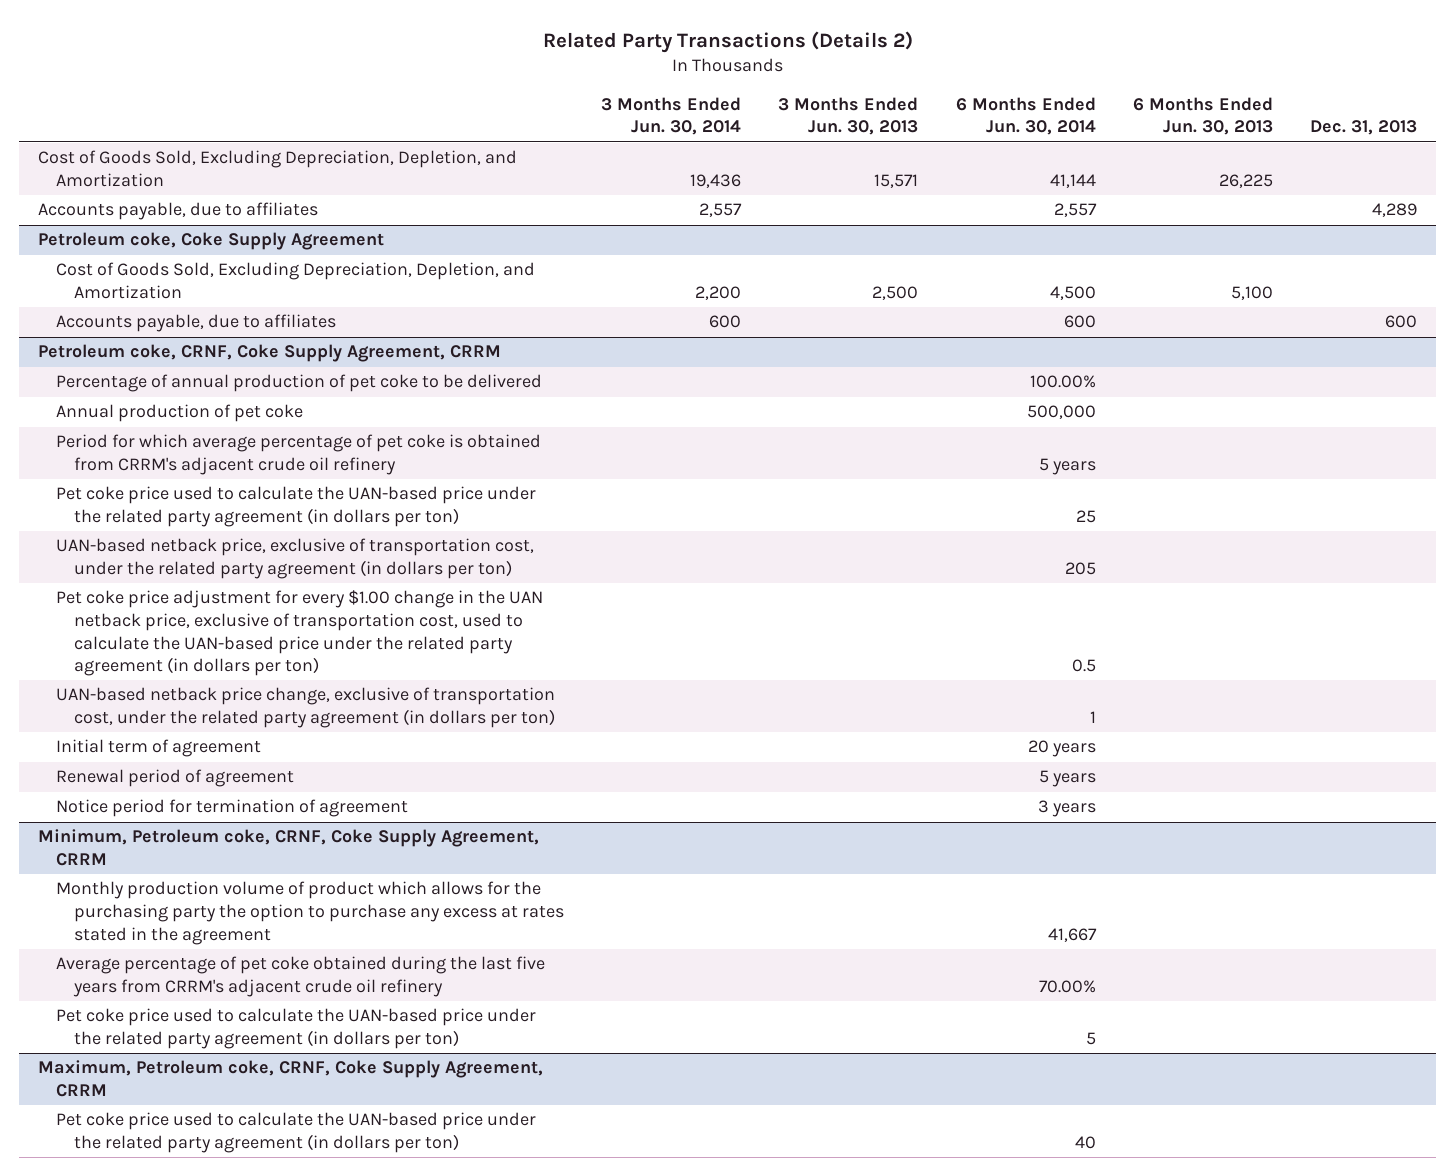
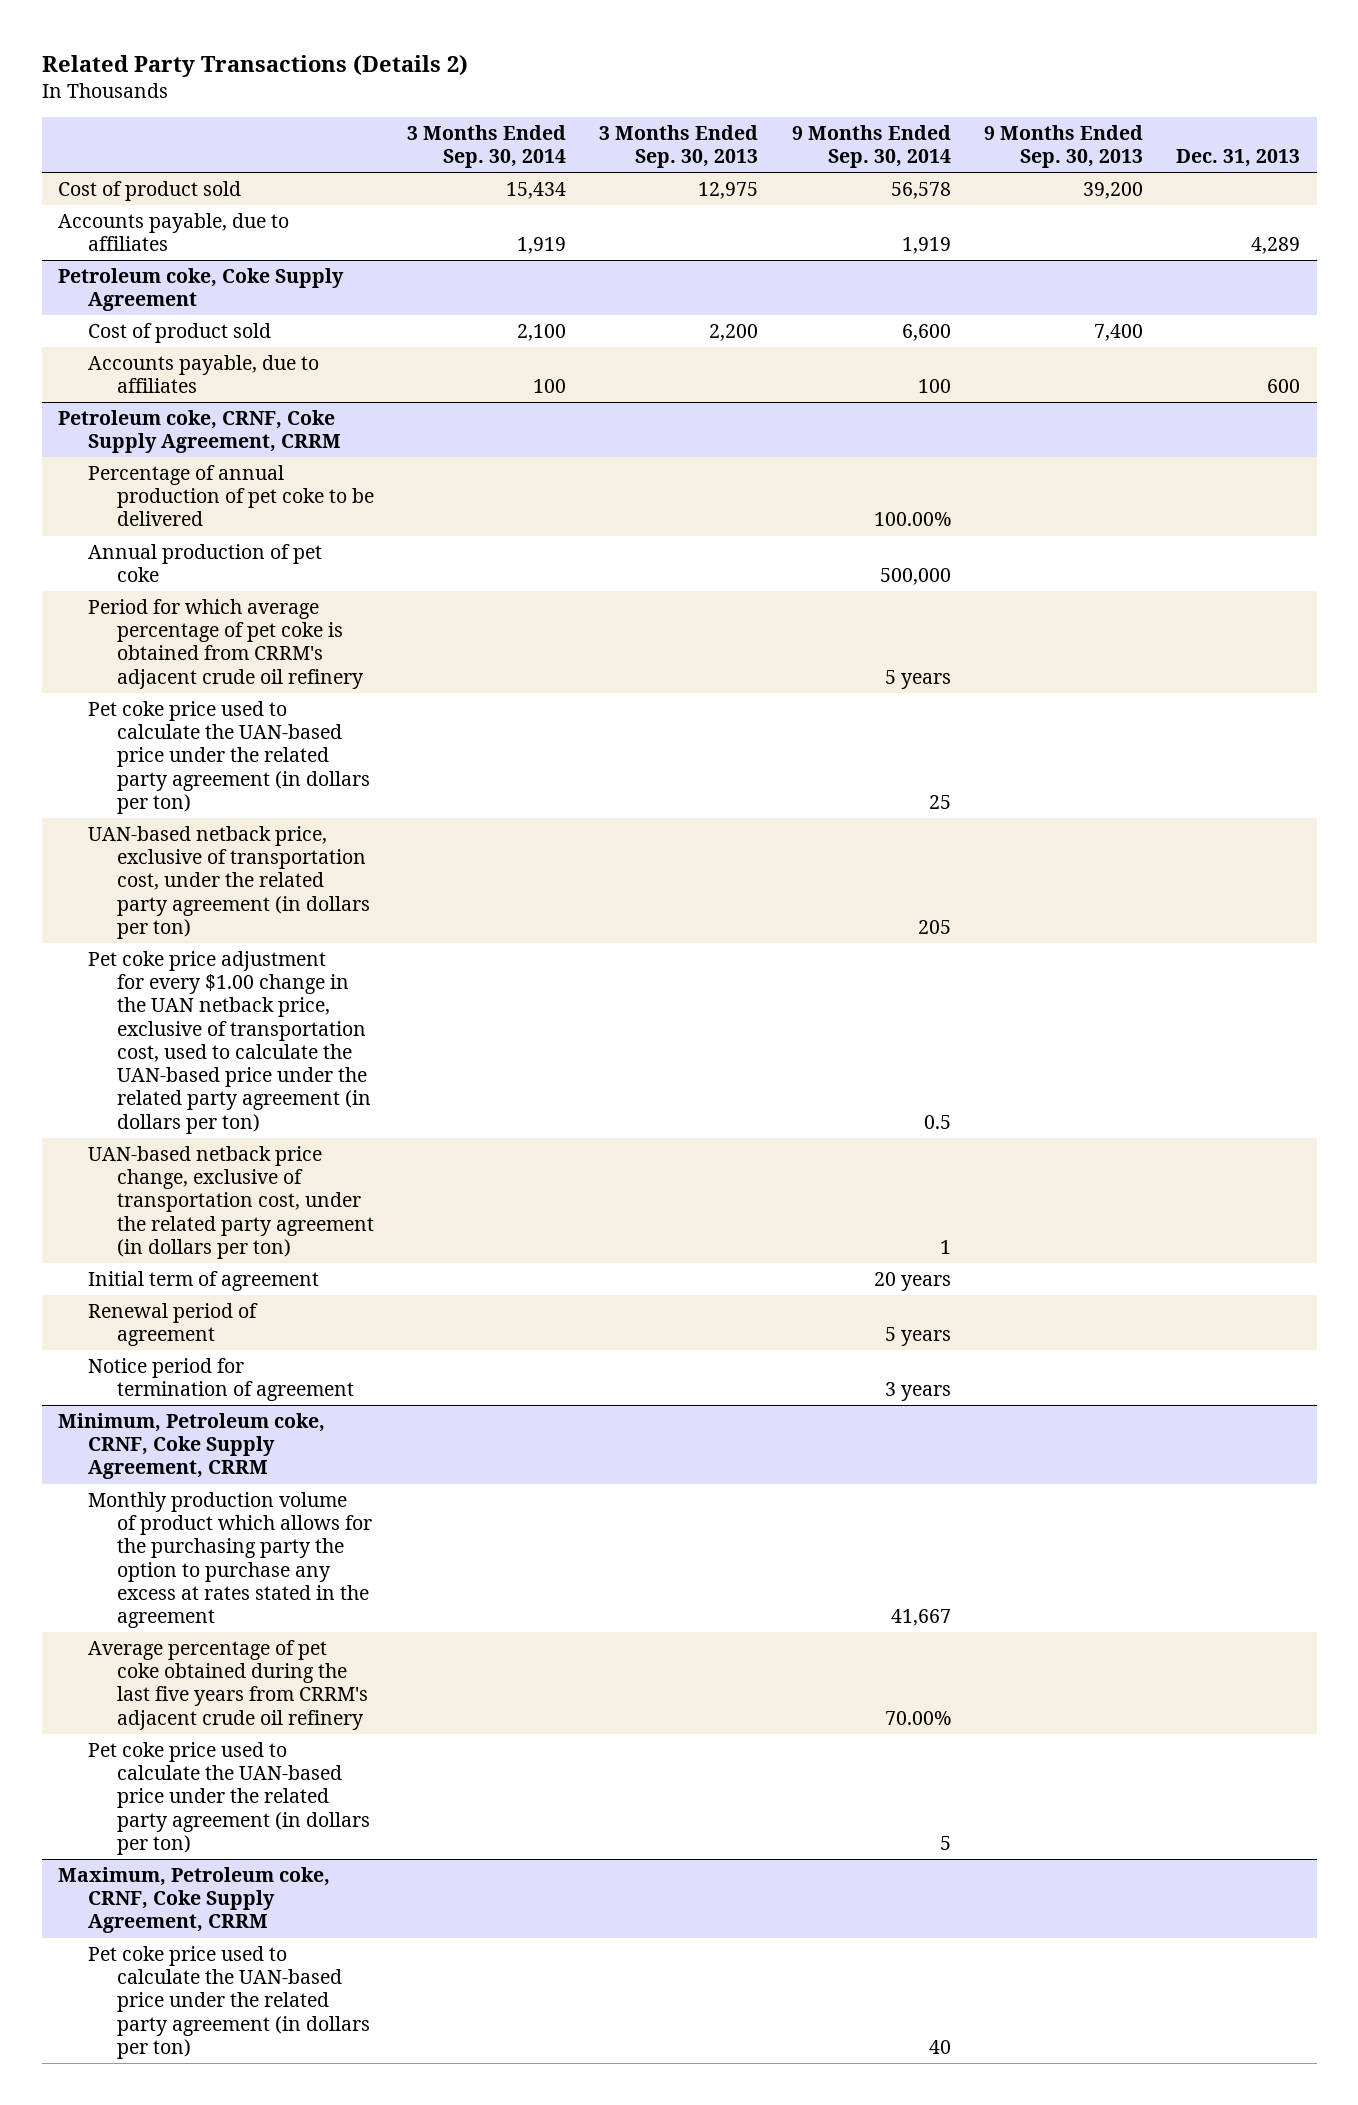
[601,96,742,136] 3 Months Ended Jun. 30, 2014 -> none
[778,96,919,136] 3 Months Ended Jun. 30, 2013 -> none
[955,96,1096,136] 6 Months Ended Jun. 30, 2014 -> none
[1132,96,1273,136] 6 Months Ended Jun. 30, 2013 -> none
none -> [407,125,567,169] 3 Months Ended Sep. 30, 2014
none -> [599,125,759,169] 3 Months Ended Sep. 30, 2013
none -> [791,125,951,169] 9 Months Ended Sep. 30, 2014
none -> [983,125,1143,169] 9 Months Ended Sep. 30, 2013
[38,150,518,188] Cost of Goods Sold, Excluding Depreciation, Depletion, and Amortization -> [58,181,242,202] Cost of product sold
[55,262,535,300] Cost of Goods Sold, Excluding Depreciation, Depletion, and Amortization -> [87,323,271,344] Cost of product sold

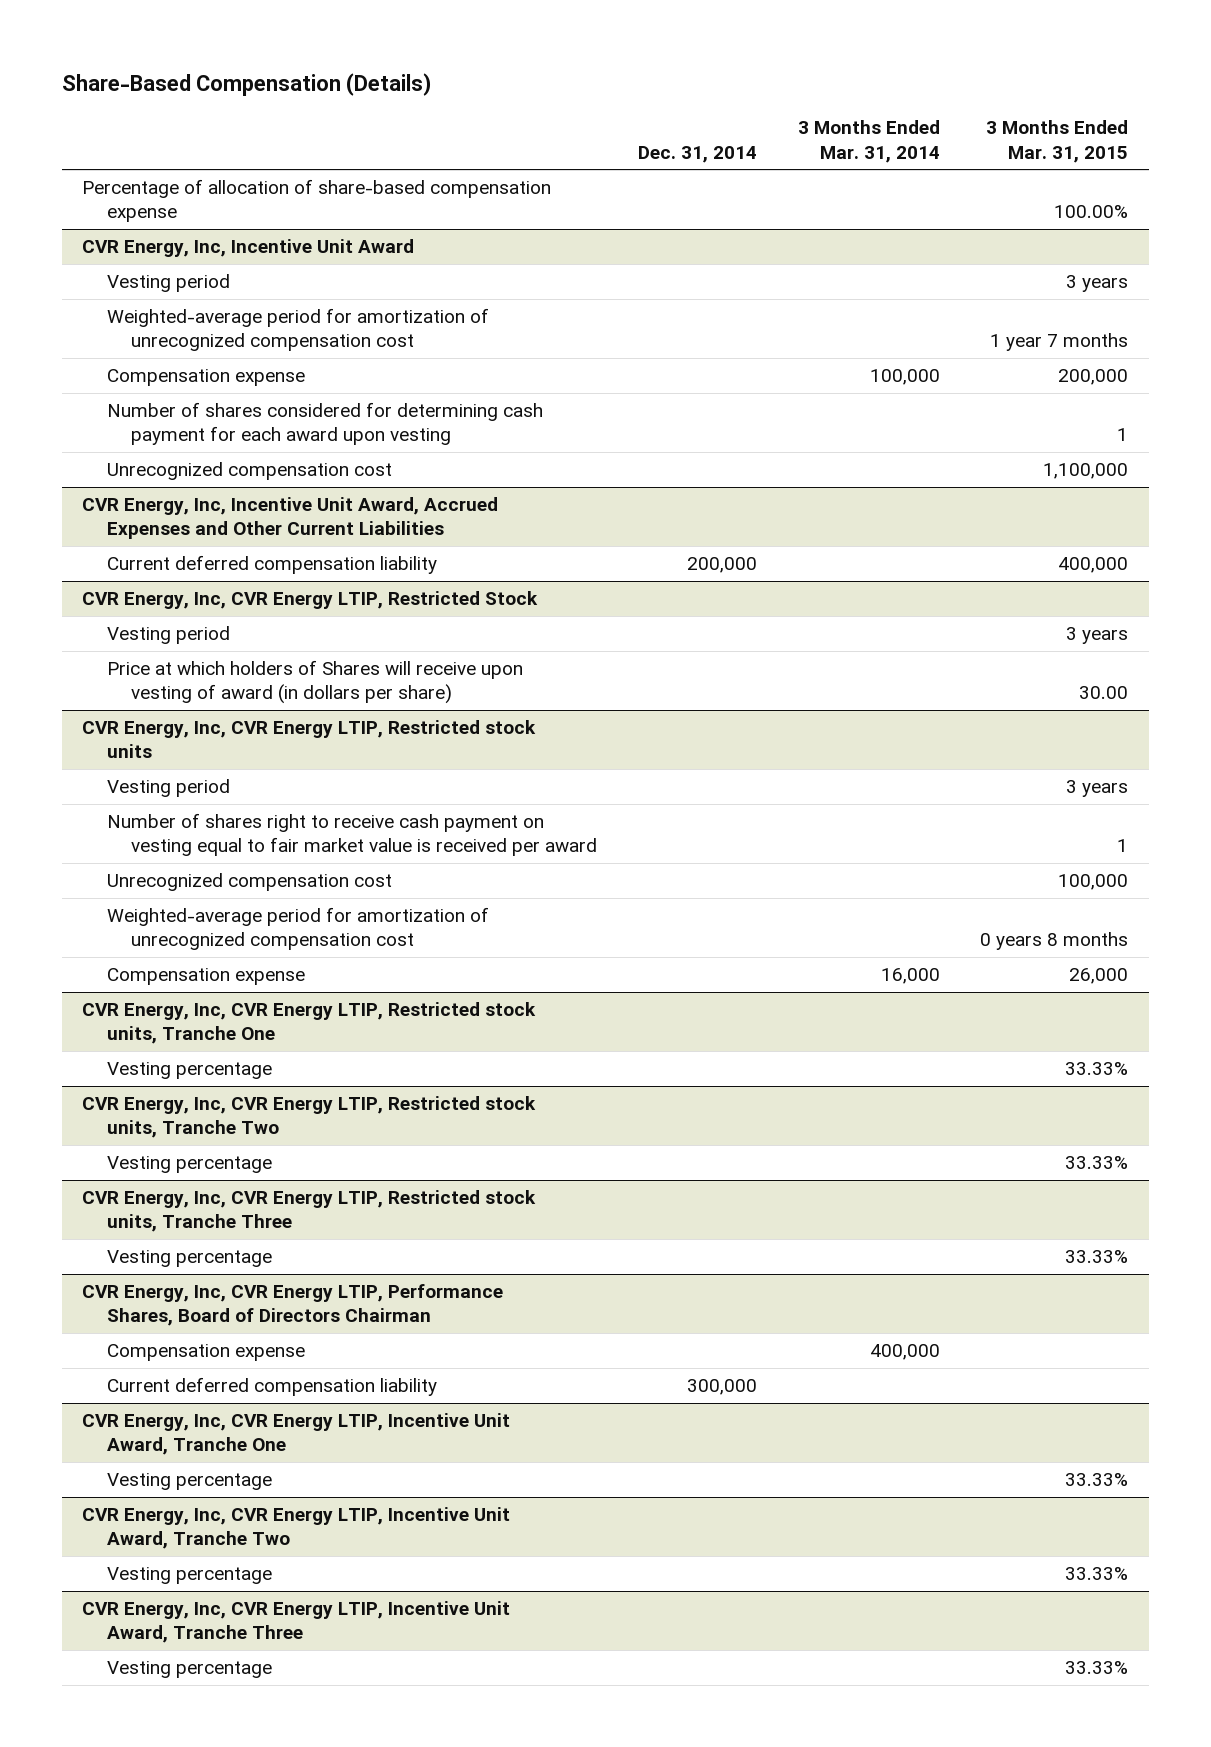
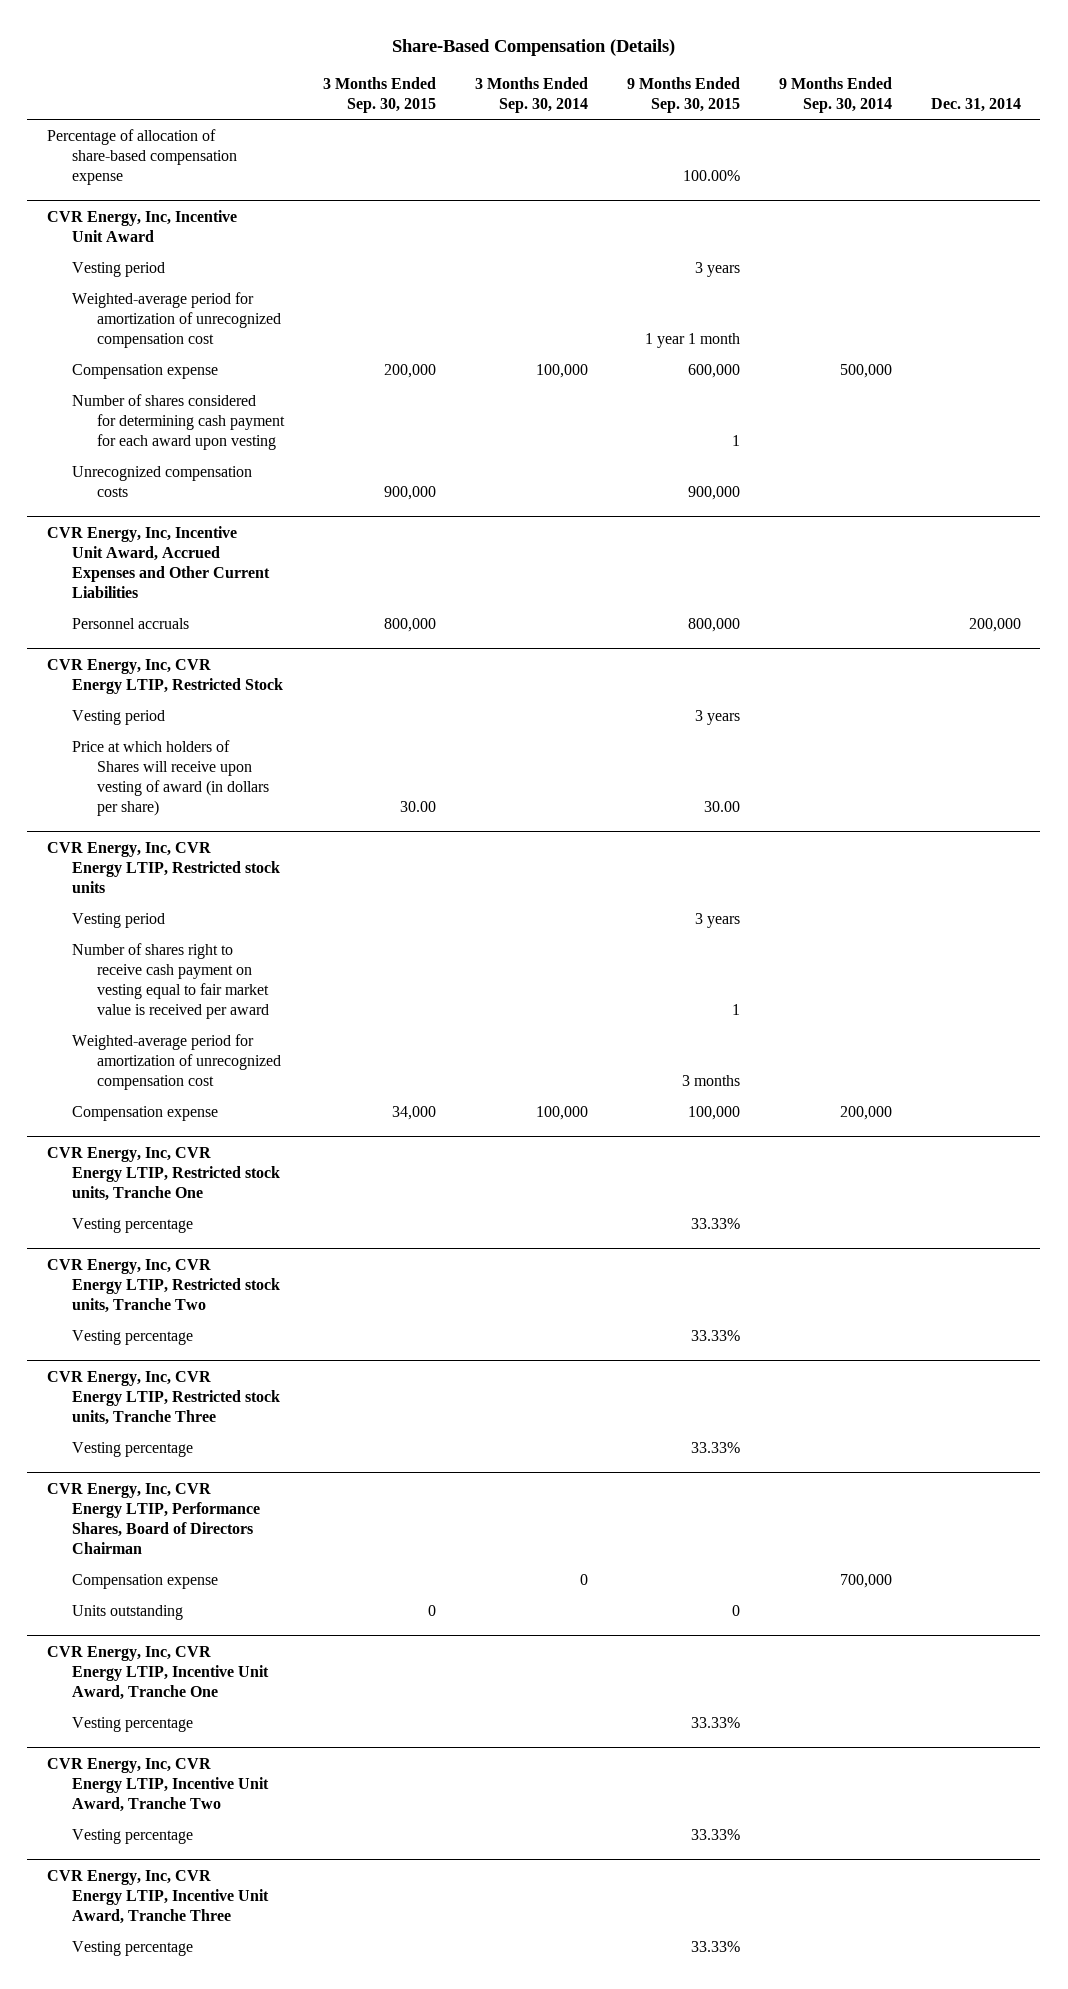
[797,120,940,163] 3 Months Ended Mar. 31, 2014 -> none
[986,120,1129,163] 3 Months Ended Mar. 31, 2015 -> none
none -> [323,76,437,113] 3 Months Ended Sep. 30, 2015
none -> [475,76,589,113] 3 Months Ended Sep. 30, 2014
none -> [626,76,740,113] 9 Months Ended Sep. 30, 2015
none -> [778,76,892,113] 9 Months Ended Sep. 30, 2014
[106,462,392,481] Unrecognized compensation cost -> [72,465,253,497] Unrecognized compensation costs
[106,555,437,575] Current deferred compensation liability -> [72,617,190,629] Personnel accruals
[106,873,392,892] Unrecognized compensation cost -> none
[106,1377,437,1397] Current deferred compensation liability -> none
none -> [72,1604,184,1620] Units outstanding

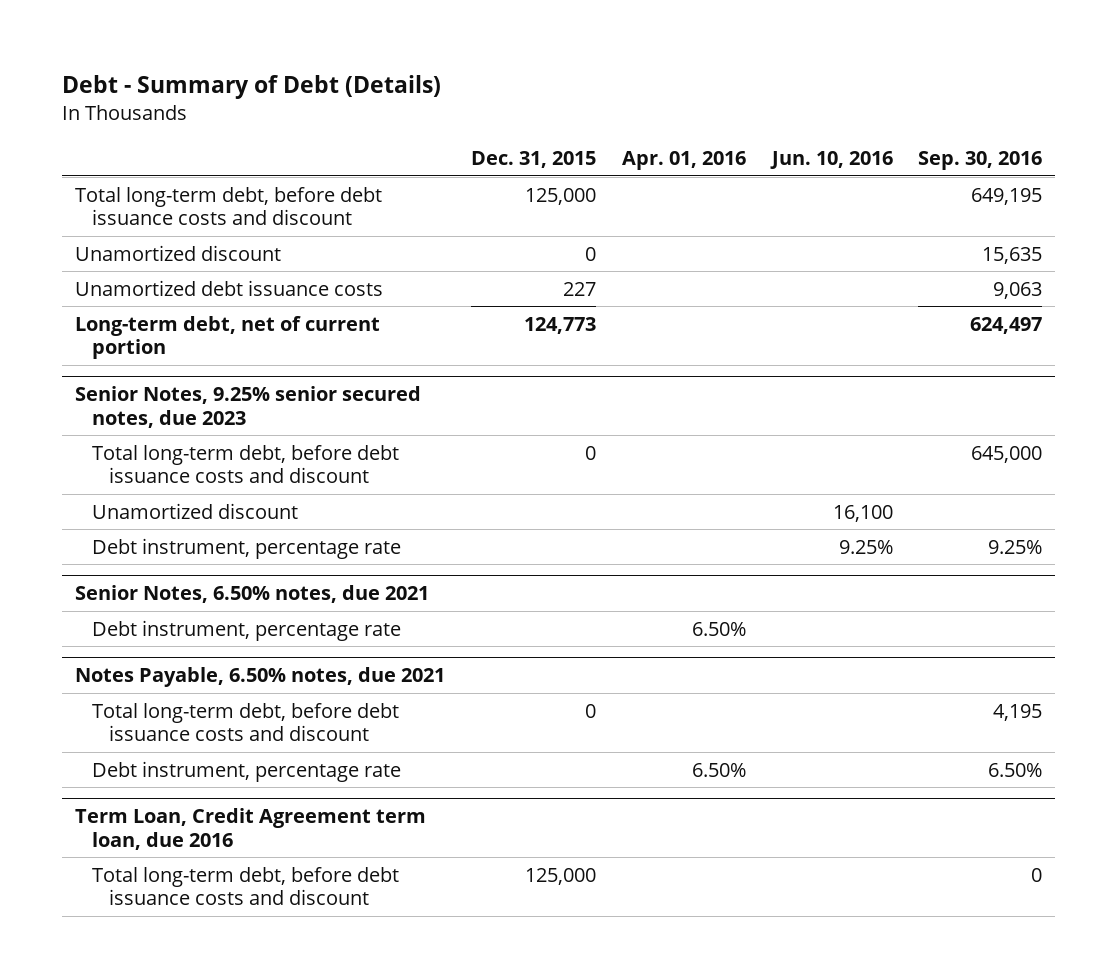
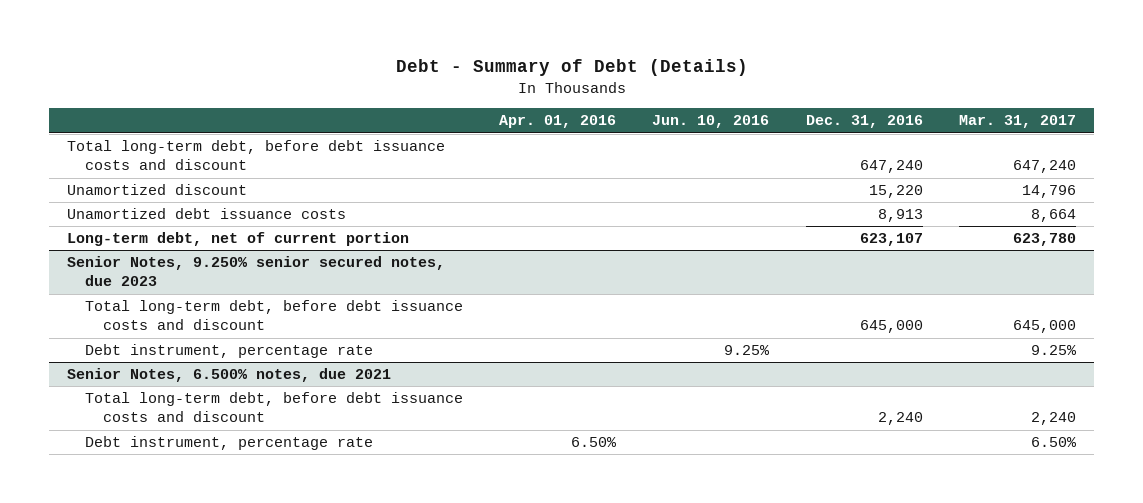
[470,151,596,169] Dec. 31, 2015 -> none
[918,151,1043,171] Sep. 30, 2016 -> none
none -> [805,115,923,129] Dec. 31, 2016
none -> [959,115,1077,129] Mar. 31, 2017
[75,386,422,429] Senior Notes, 9.25% senior secured notes, due 2023 -> [67,256,446,287] Senior Notes, 9.250% senior secured notes, due 2023
[91,502,298,519] Unamortized discount -> none
[75,585,430,604] Senior Notes, 6.50% notes, due 2021 -> [67,368,392,383] Senior Notes, 6.500% notes, due 2021
none -> [84,392,463,423] Total long-term debt, before debt issuance costs and discount
[75,667,446,688] Notes Payable, 6.50% notes, due 2021 -> none
[91,702,399,742] Total long-term debt, before debt issuance costs and discount -> none
[91,760,401,782] Debt instrument, percentage rate -> none
[75,808,427,851] Term Loan, Credit Agreement term loan, due 2016 -> none
[91,866,399,906] Total long-term debt, before debt issuance costs and discount -> none

